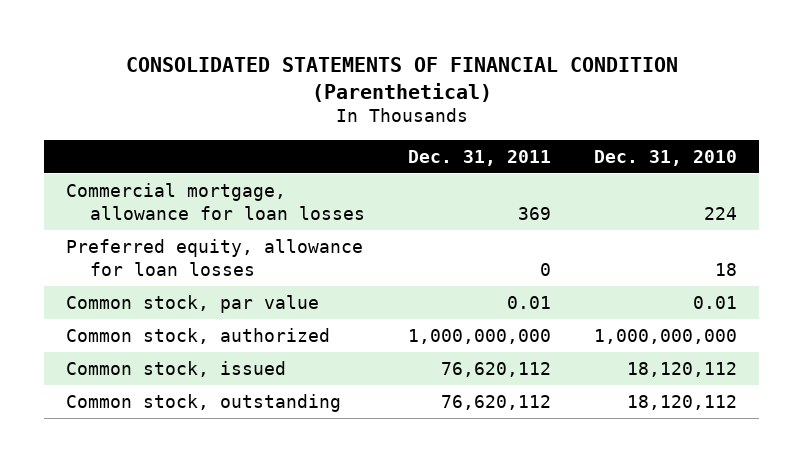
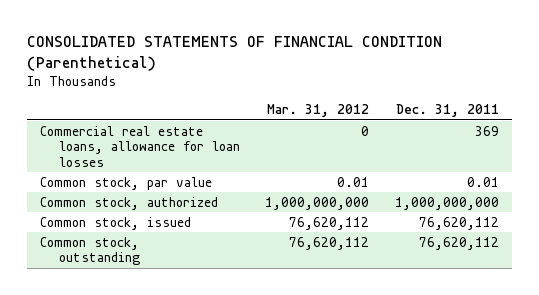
[594,149,738,166] Dec. 31, 2010 -> none
none -> [267,104,370,118] Mar. 31, 2012
[65,238,363,276] Preferred equity, allowance for loan losses -> none
[65,182,365,220] Commercial mortgage, allowance for loan losses -> [39,125,240,167] Commercial real estate loans, allowance for loan losses

